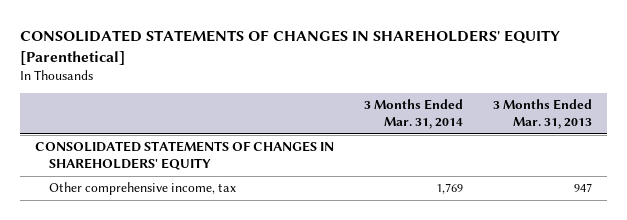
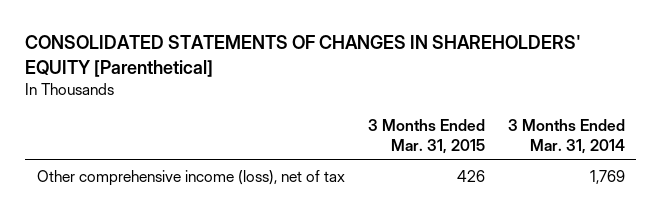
[493,99,593,130] 3 Months Ended Mar. 31, 2013 -> none
none -> [367,119,485,154] 3 Months Ended Mar. 31, 2015
[34,141,334,171] CONSOLIDATED STATEMENTS OF CHANGES IN SHAREHOLDERS' EQUITY -> none
[49,182,237,196] Other comprehensive income, tax -> [36,169,345,186] Other comprehensive income (loss), net of tax

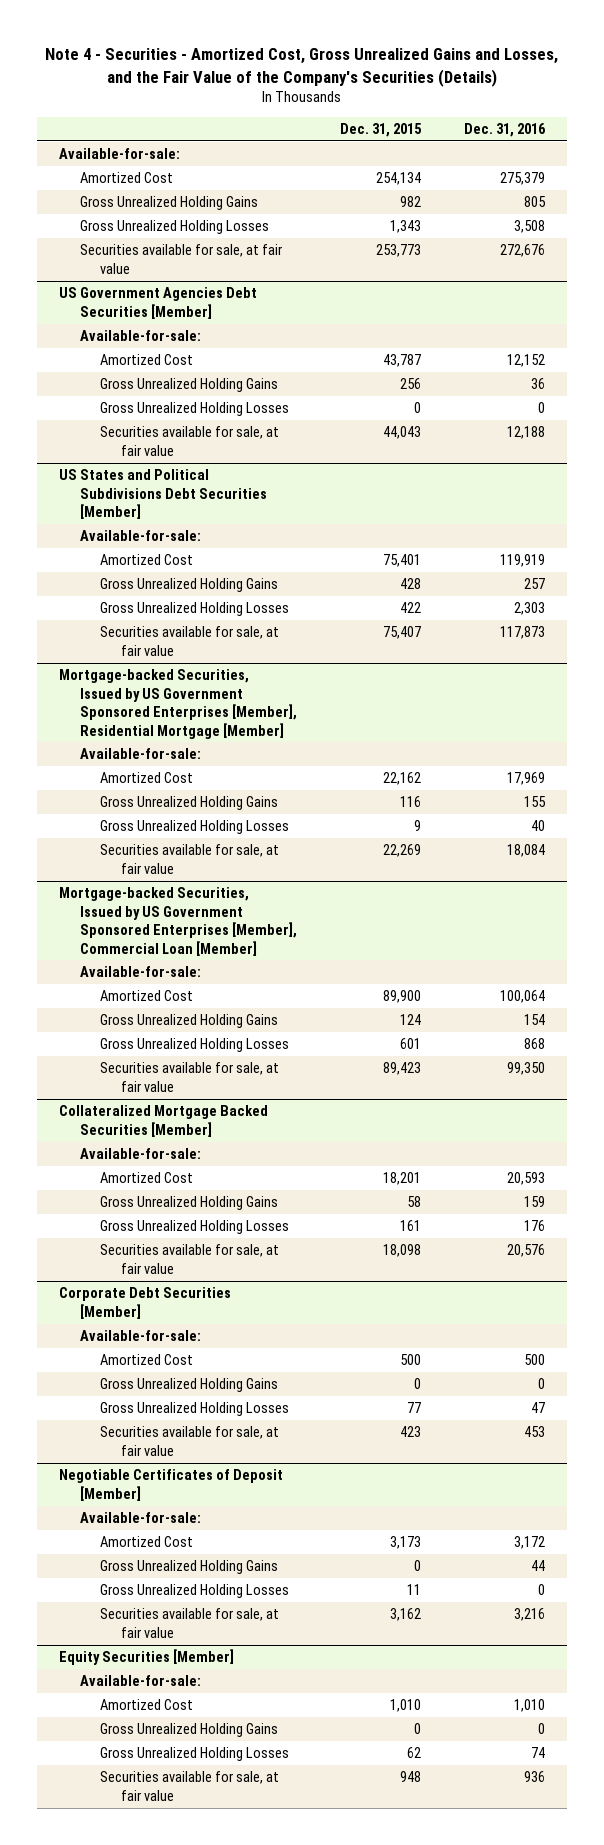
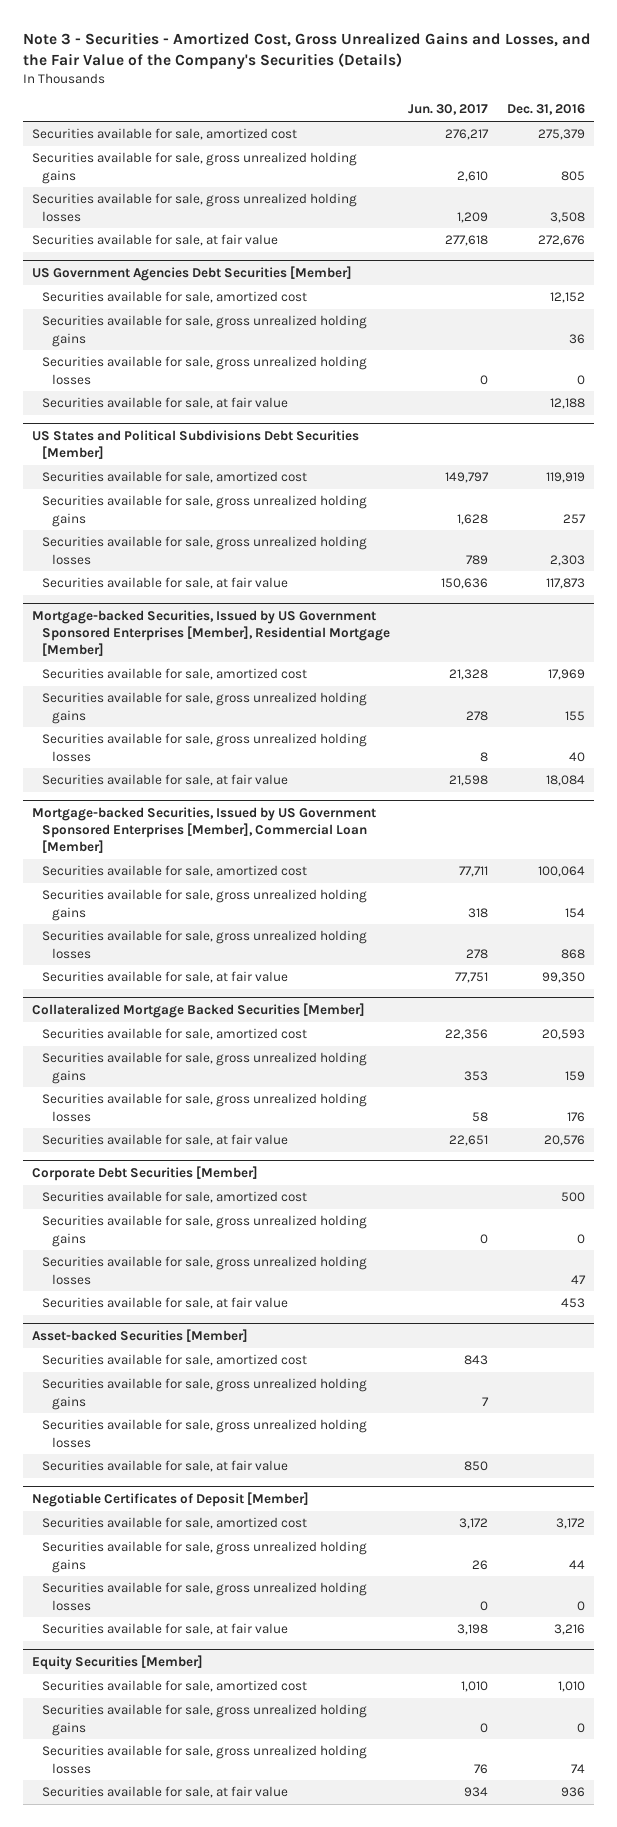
[45,48,559,87] Note 4 - Securities - Amortized Cost, Gross Unrealized Gains and Losses, and the Fair Value of the Company's Securities (Details) -> [22,31,591,69] Note 3 - Securities - Amortized Cost, Gross Unrealized Gains and Losses, and the Fair Value of the Company's Securities (Details)
[339,123,422,138] Dec. 31, 2015 -> none
none -> [408,104,489,116] Jun. 30, 2017
[59,148,181,160] Available-for-sale: -> none
[79,172,173,184] Amortized Cost -> [31,128,297,141] Securities available for sale, amortized cost
[79,196,258,211] Gross Unrealized Holding Gains -> [31,152,357,184] Securities available for sale, gross unrealized holding gains
[79,220,269,235] Gross Unrealized Holding Losses -> [31,193,357,222] Securities available for sale, gross unrealized holding losses
[79,330,201,342] Available-for-sale: -> none
[100,354,194,366] Amortized Cost -> [41,291,307,304] Securities available for sale, amortized cost
[100,378,279,393] Gross Unrealized Holding Gains -> [41,315,367,347] Securities available for sale, gross unrealized holding gains
[100,402,290,417] Gross Unrealized Holding Losses -> [41,356,367,385] Securities available for sale, gross unrealized holding losses
[79,530,201,542] Available-for-sale: -> none
[100,554,194,566] Amortized Cost -> [41,471,307,484] Securities available for sale, amortized cost
[100,578,279,593] Gross Unrealized Holding Gains -> [41,495,367,527] Securities available for sale, gross unrealized holding gains
[100,602,290,617] Gross Unrealized Holding Losses -> [41,536,367,565] Securities available for sale, gross unrealized holding losses
[79,748,201,760] Available-for-sale: -> none
[100,772,194,784] Amortized Cost -> [41,668,307,681] Securities available for sale, amortized cost
[100,796,279,811] Gross Unrealized Holding Gains -> [41,692,367,724] Securities available for sale, gross unrealized holding gains
[100,820,290,835] Gross Unrealized Holding Losses -> [41,733,367,762] Securities available for sale, gross unrealized holding losses
[79,966,201,978] Available-for-sale: -> none
[100,990,194,1002] Amortized Cost -> [41,865,307,878] Securities available for sale, amortized cost
[100,1014,279,1029] Gross Unrealized Holding Gains -> [41,889,367,921] Securities available for sale, gross unrealized holding gains
[100,1038,290,1053] Gross Unrealized Holding Losses -> [41,930,367,959] Securities available for sale, gross unrealized holding losses
[79,1148,201,1160] Available-for-sale: -> none
[100,1172,194,1184] Amortized Cost -> [41,1028,307,1041] Securities available for sale, amortized cost
[100,1196,279,1211] Gross Unrealized Holding Gains -> [41,1052,367,1084] Securities available for sale, gross unrealized holding gains
[100,1220,290,1235] Gross Unrealized Holding Losses -> [41,1093,367,1122] Securities available for sale, gross unrealized holding losses
[79,1330,201,1342] Available-for-sale: -> none
[100,1354,194,1366] Amortized Cost -> [41,1191,307,1204] Securities available for sale, amortized cost
[100,1378,279,1393] Gross Unrealized Holding Gains -> [41,1215,367,1247] Securities available for sale, gross unrealized holding gains
[100,1402,290,1417] Gross Unrealized Holding Losses -> [41,1256,367,1285] Securities available for sale, gross unrealized holding losses
none -> [31,1329,248,1343] Asset-backed Securities [Member]
none -> [41,1354,307,1367] Securities available for sale, amortized cost
none -> [41,1378,367,1410] Securities available for sale, gross unrealized holding gains
none -> [41,1419,367,1448] Securities available for sale, gross unrealized holding losses
none -> [41,1460,288,1473] Securities available for sale, at fair value
[79,1512,201,1524] Available-for-sale: -> none
[100,1536,194,1548] Amortized Cost -> [41,1517,307,1530] Securities available for sale, amortized cost
[100,1560,279,1575] Gross Unrealized Holding Gains -> [41,1541,367,1573] Securities available for sale, gross unrealized holding gains
[100,1584,290,1599] Gross Unrealized Holding Losses -> [41,1582,367,1611] Securities available for sale, gross unrealized holding losses
[79,1675,201,1687] Available-for-sale: -> none
[100,1699,194,1711] Amortized Cost -> [41,1680,307,1693] Securities available for sale, amortized cost
[100,1723,279,1738] Gross Unrealized Holding Gains -> [41,1704,367,1736] Securities available for sale, gross unrealized holding gains
[100,1747,290,1762] Gross Unrealized Holding Losses -> [41,1745,367,1774] Securities available for sale, gross unrealized holding losses

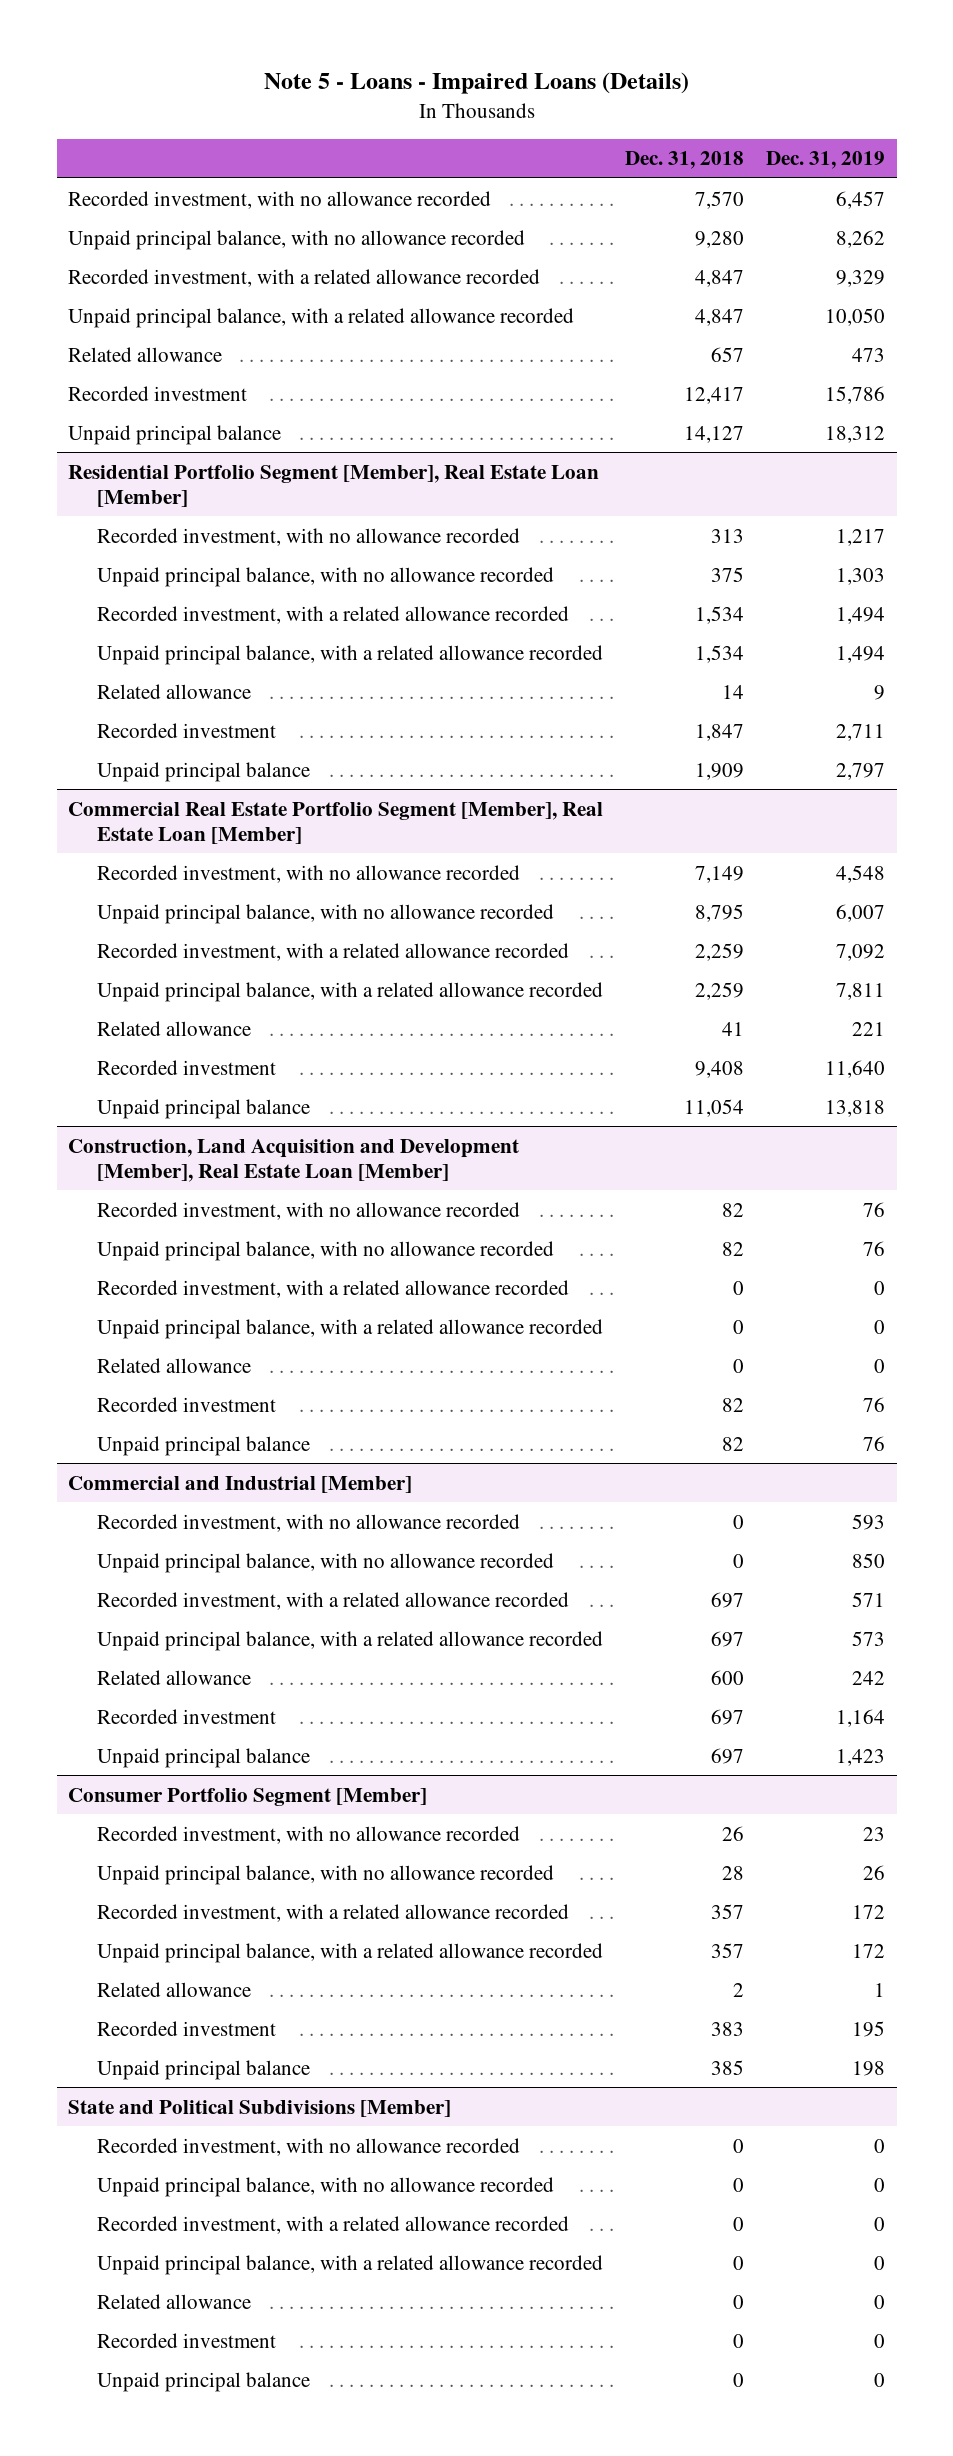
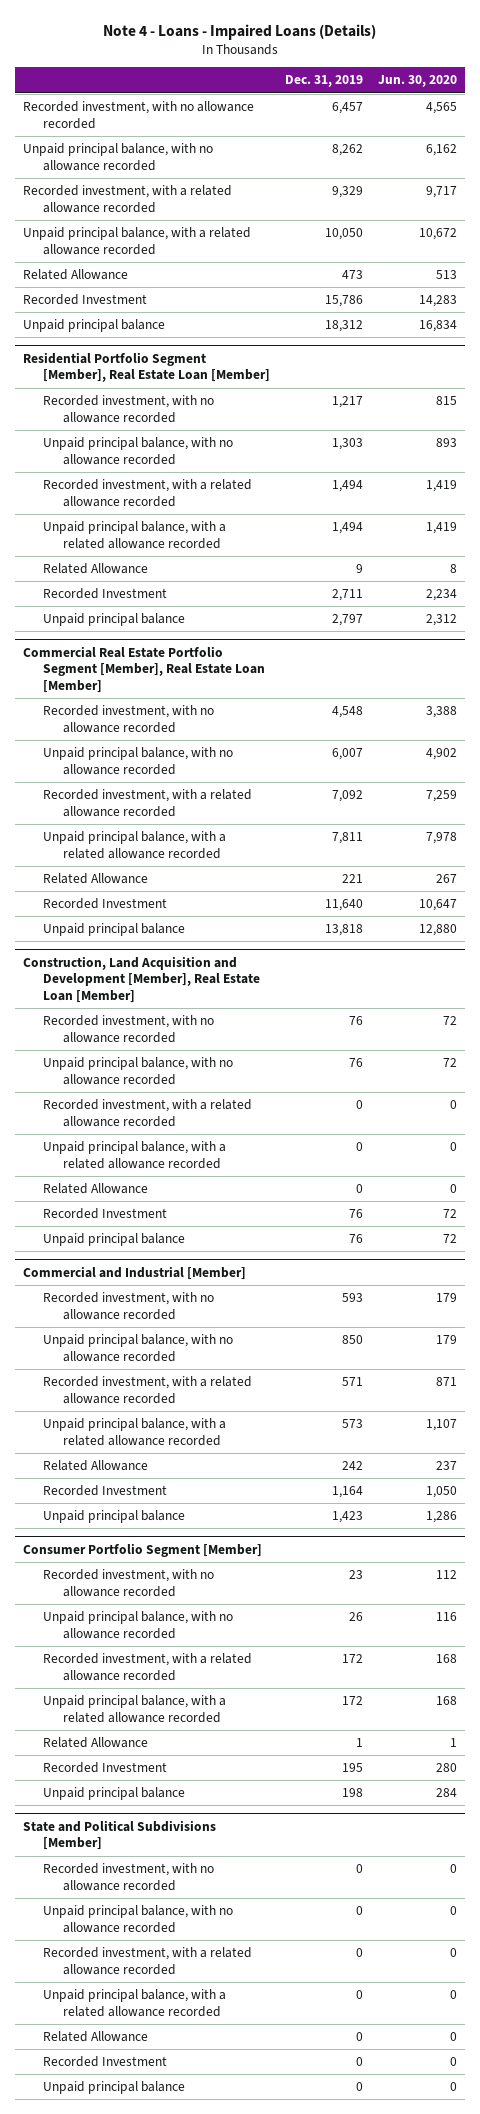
[263,72,689,95] Note 5 - Loans - Impaired Loans (Details) -> [102,23,376,40] Note 4 - Loans - Impaired Loans (Details)
[625,151,745,170] Dec. 31, 2018 -> none
none -> [377,75,457,88] Jun. 30, 2020
[68,346,223,362] Related allowance -> [22,269,128,281] Related Allowance
[68,385,248,401] Recorded investment -> [22,294,147,306] Recorded Investment
[96,683,251,699] Related allowance -> [42,563,148,575] Related Allowance
[96,722,276,738] Recorded investment -> [42,588,167,600] Recorded Investment
[96,1020,251,1036] Related allowance -> [42,873,148,885] Related Allowance
[96,1059,276,1075] Recorded investment -> [42,898,167,910] Recorded Investment
[96,1357,251,1373] Related allowance -> [42,1183,148,1195] Related Allowance
[96,1396,276,1412] Recorded investment -> [42,1208,167,1220] Recorded Investment
[96,1669,251,1685] Related allowance -> [42,1460,148,1472] Related Allowance
[96,1708,276,1724] Recorded investment -> [42,1485,167,1497] Recorded Investment
[96,1981,251,1997] Related allowance -> [42,1737,148,1749] Related Allowance
[96,2020,276,2036] Recorded investment -> [42,1762,167,1774] Recorded Investment
[96,2293,251,2309] Related allowance -> [42,2031,148,2043] Related Allowance
[96,2332,276,2348] Recorded investment -> [42,2056,167,2068] Recorded Investment

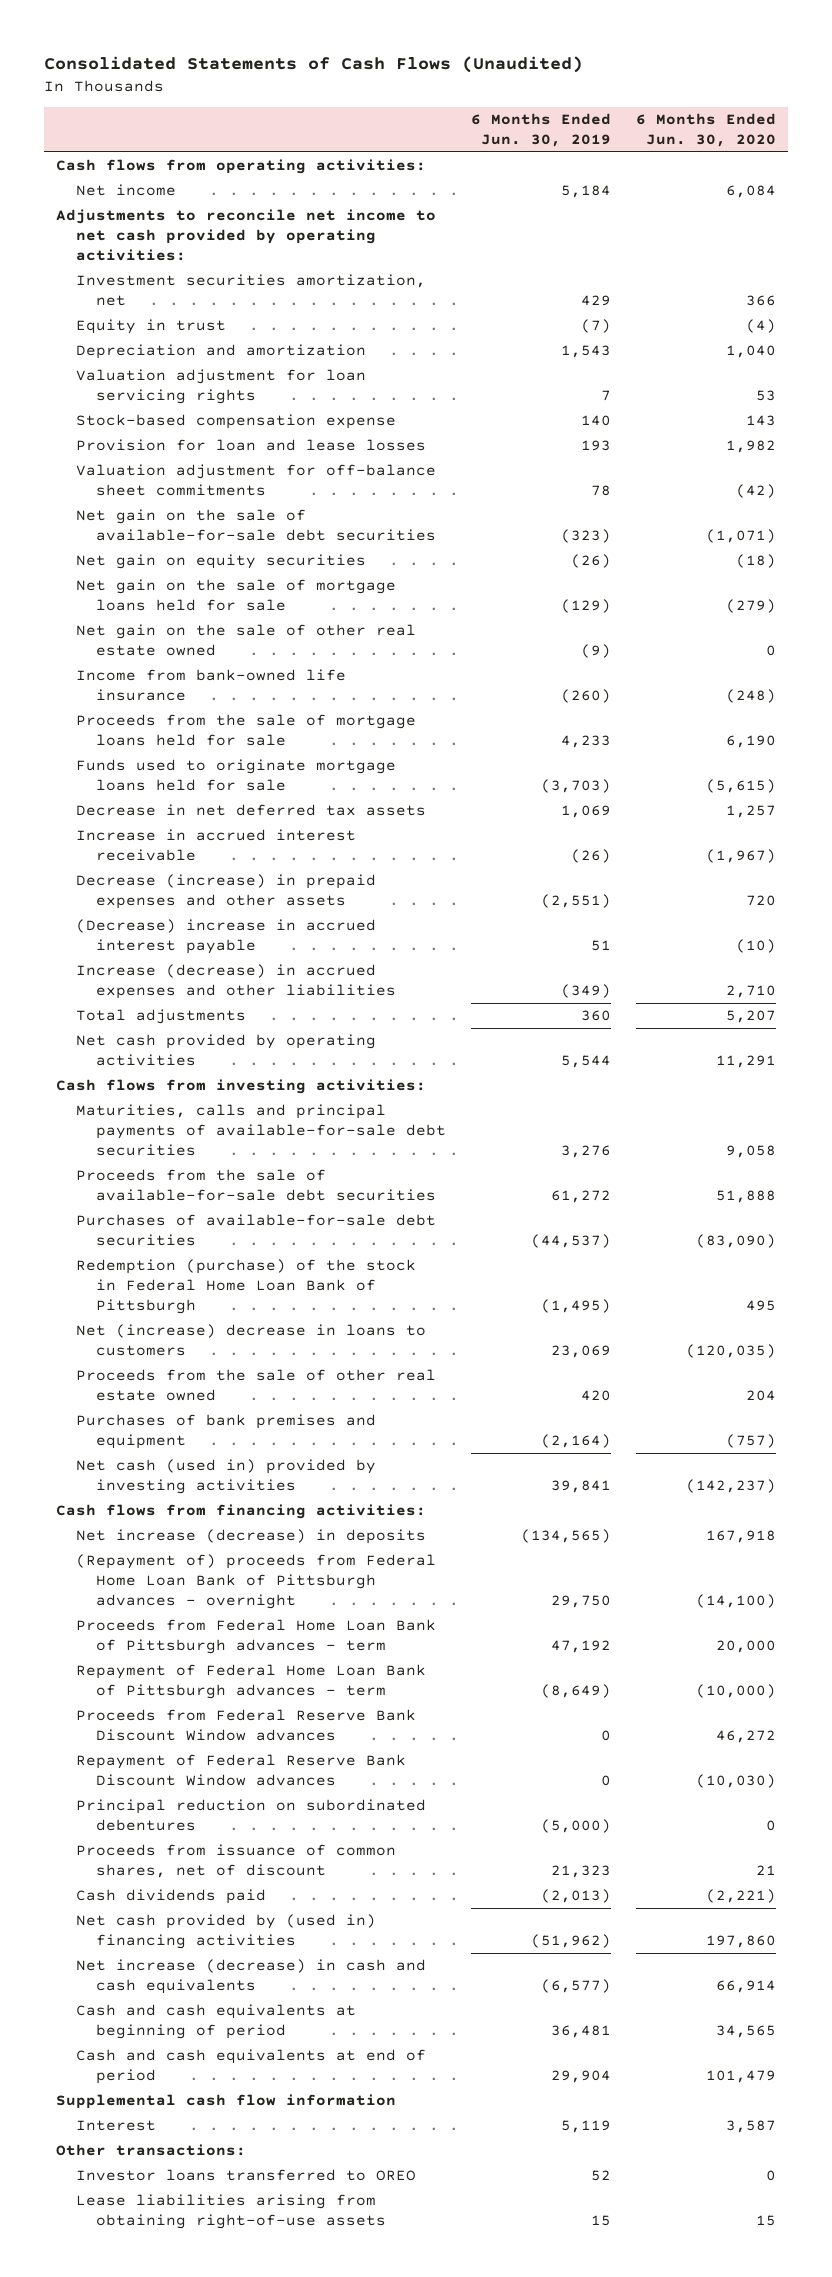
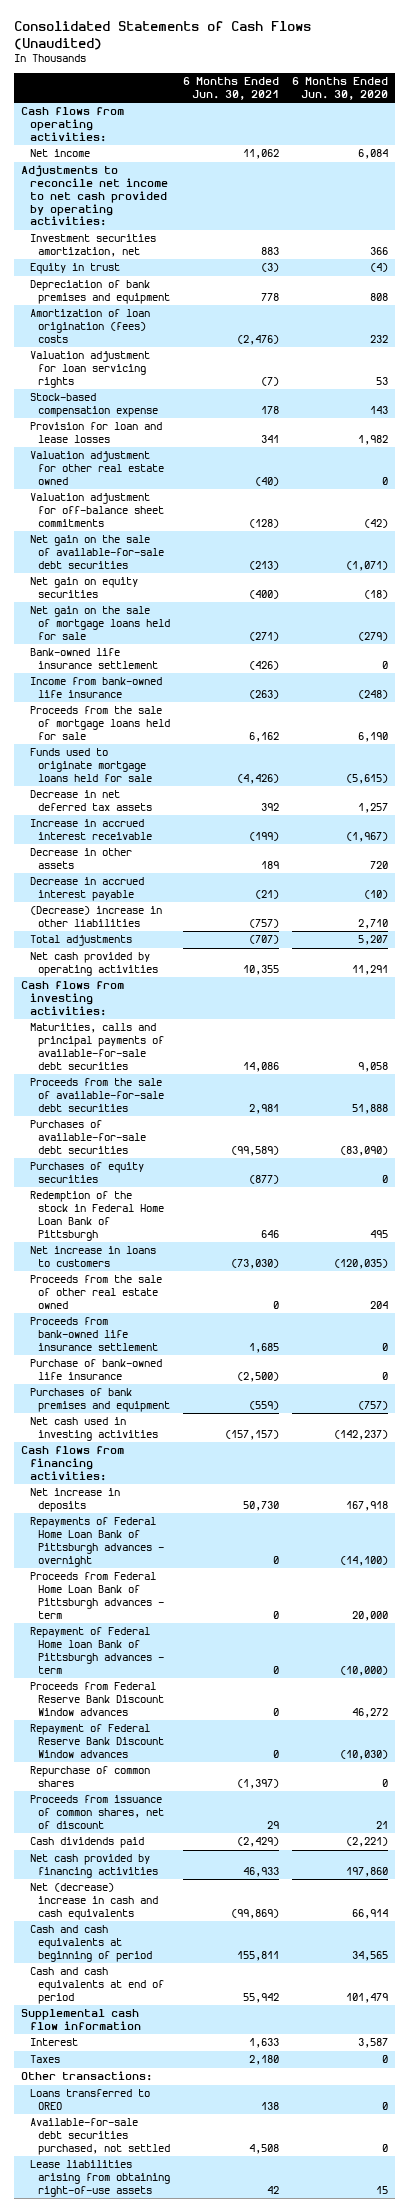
[471,113,612,148] 6 Months Ended Jun. 30, 2019 -> none
none -> [183,77,280,100] 6 Months Ended Jun. 30, 2021
[76,344,367,360] Depreciation and amortization -> [29,280,171,305] Depreciation of bank premises and equipment
[725,345,776,359] 1,040 -> [370,293,389,302] 808
none -> [29,309,150,343] Amortization of loan origination (fees) costs
none -> [29,451,165,485] Valuation adjustment for other real estate owned
[76,624,417,657] Net gain on the sale of other real estate owned -> none
none -> [29,648,159,670] Bank-owned life insurance settlement
[76,874,377,910] Decrease (increase) in prepaid expenses and other assets -> [29,848,132,870] Decrease in other assets
[76,919,377,955] (Decrease) increase in accrued interest payable -> [29,877,144,902] Decrease in accrued interest payable
[76,964,397,1000] Increase (decrease) in accrued expenses and other liabilities -> [29,906,162,928] (Decrease) increase in other liabilities
none -> [29,1162,144,1184] Purchases of equity securities
[76,1259,417,1315] Redemption (purchase) of the stock in Federal Home Loan Bank of Pittsburgh -> [29,1191,165,1241] Redemption of the stock in Federal Home Loan Bank of Pittsburgh
[76,1324,427,1357] Net (increase) decrease in loans to customers -> [29,1246,156,1268] Net increase in loans to customers
none -> [29,1317,159,1351] Proceeds from bank-owned life insurance settlement
none -> [29,1359,162,1381] Purchase of bank-owned life insurance
[76,1459,377,1495] Net cash (used in) provided by investing activities -> [29,1417,159,1442] Net cash used in investing activities
[76,1529,427,1545] Net increase (decrease) in deposits -> [29,1488,120,1513] Net increase in deposits
[76,1554,437,1610] (Repayment of) proceeds from Federal Home Loan Bank of Pittsburgh advances - overnight -> [29,1517,165,1567] Repayments of Federal Home Loan Bank of Pittsburgh advances - overnight
[76,1664,427,1700] Repayment of Federal Home Loan Bank of Pittsburgh advances - term -> [29,1627,165,1674] Repayment of Federal Home loan Bank of Pittsburgh advances - term
[76,1799,427,1832] Principal reduction on subordinated debentures -> none
none -> [29,1766,150,1788] Repurchase of common shares
[76,1914,377,1950] Net cash provided by (used in) financing activities -> [29,1854,159,1879] Net cash provided by financing activities
[76,1959,427,1995] Net increase (decrease) in cash and cash equivalents -> [29,1883,159,1920] Net (decrease) increase in cash and cash equivalents
none -> [29,2055,60,2064] Taxes
[76,2169,417,2182] Investor loans transferred to OREO -> [29,2089,150,2111] Loans transferred to OREO
none -> [29,2118,171,2155] Available-for-sale debt securities purchased, not settled

